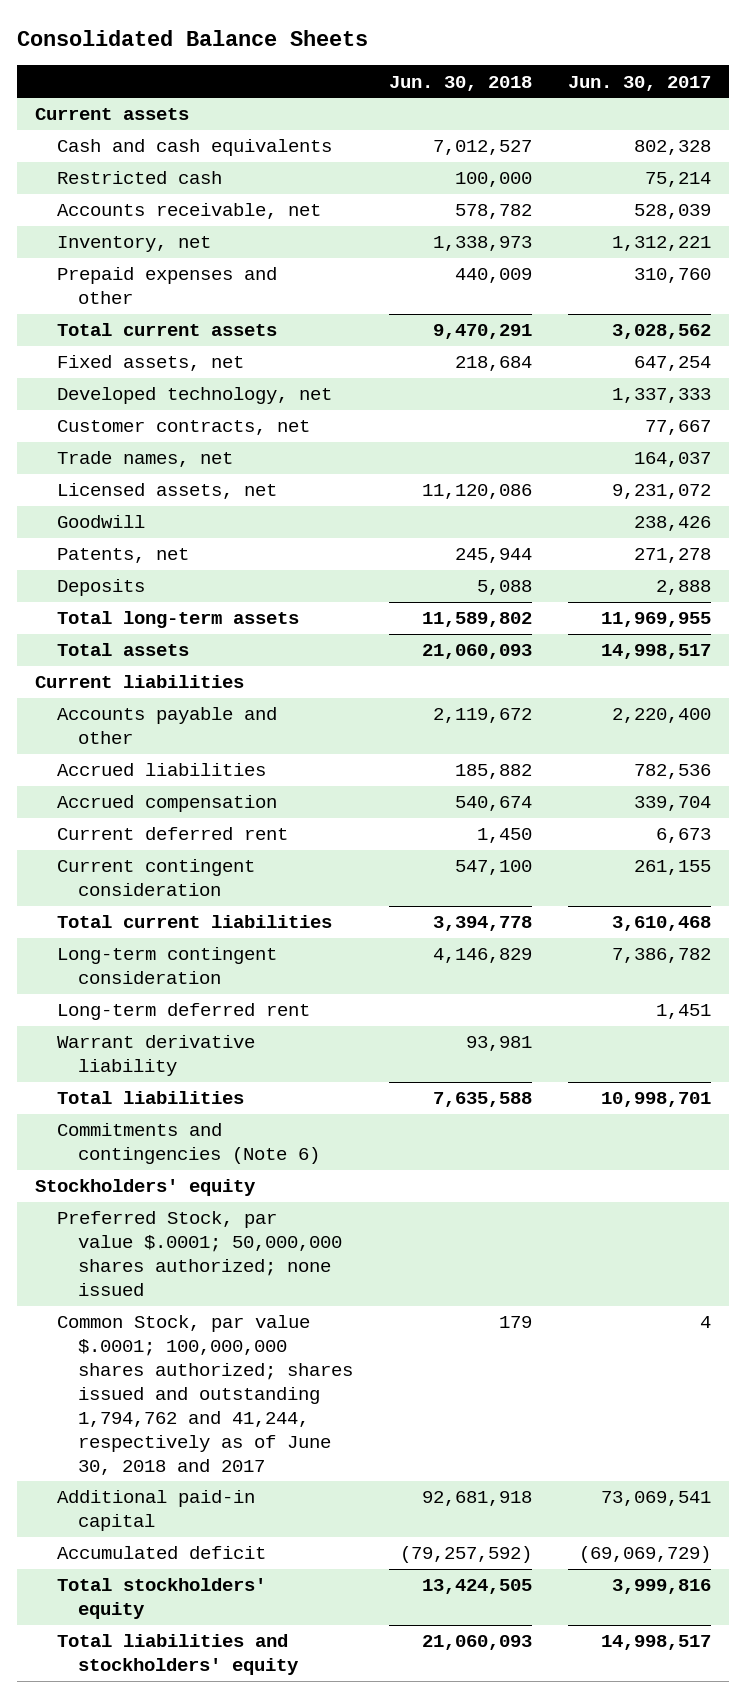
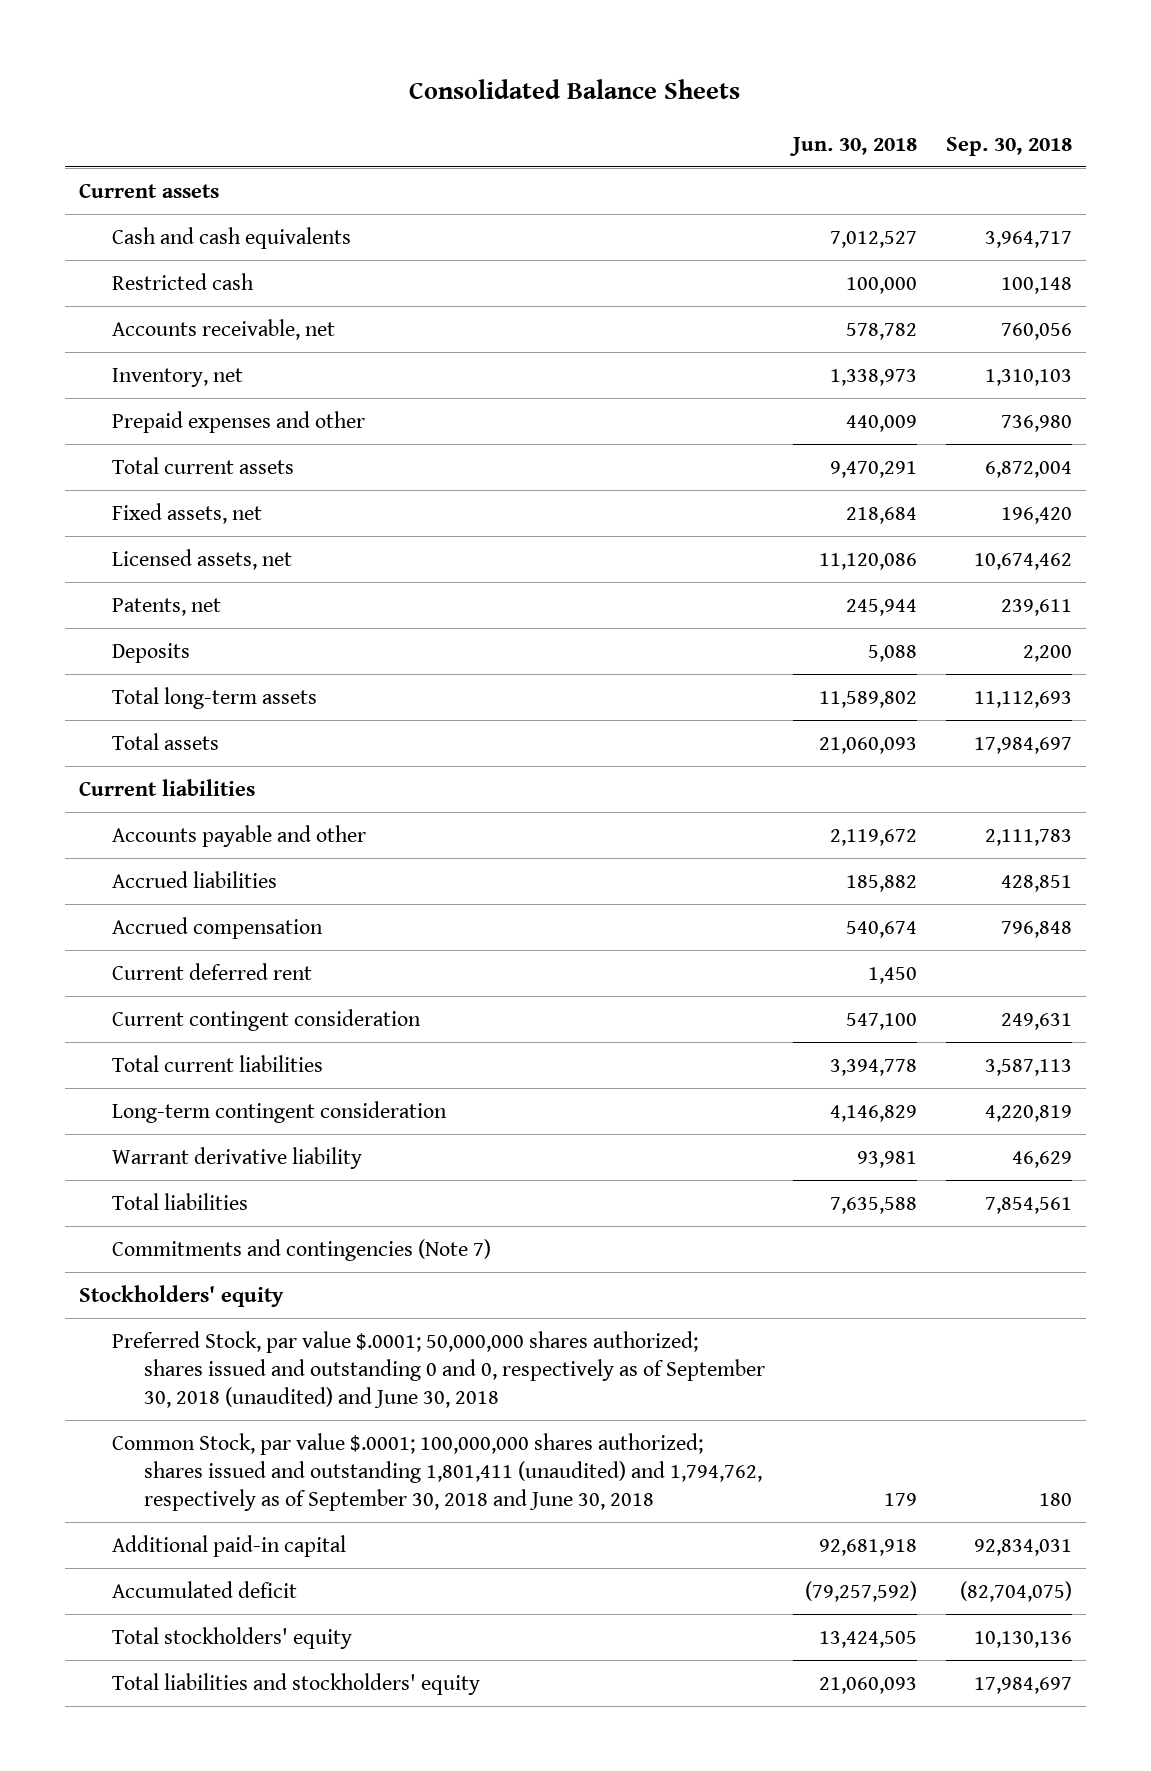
[568,75,712,91] Jun. 30, 2017 -> none
none -> [945,136,1072,156] Sep. 30, 2018
[56,387,332,405] Developed technology, net -> none
[56,420,310,436] Customer contracts, net -> none
[56,451,233,468] Trade names, net -> none
[56,515,145,529] Goodwill -> none
[56,1003,310,1021] Long-term deferred rent -> none
[56,1123,321,1165] Commitments and contingencies (Note 6) -> [111,1238,491,1261] Commitments and contingencies (Note 7)
[56,1211,343,1296] Preferred Stock, par value $.0001; 50,000,000 shares authorized; none issued -> [111,1330,765,1409] Preferred Stock, par value $.0001; 50,000,000 shares authorized; shares issued and outstanding 0 and 0, respectively as of September 30, 2018 (unaudited) and June 30, 2018
[56,1315,354,1475] Common Stock, par value $.0001; 100,000,000 shares authorized; shares issued and outstanding 1,794,762 and 41,244, respectively as of June 30, 2018 and 2017 -> [111,1432,762,1512] Common Stock, par value $.0001; 100,000,000 shares authorized; shares issued and outstanding 1,801,411 (unaudited) and 1,794,762, respectively as of September 30, 2018 and June 30, 2018

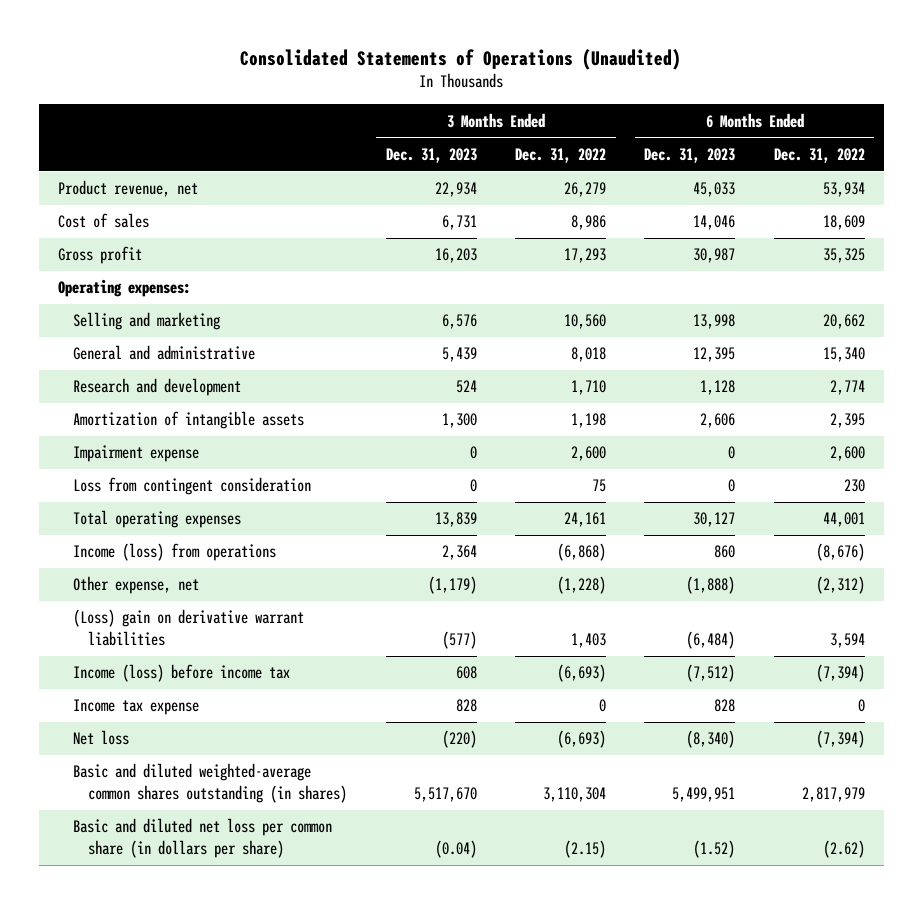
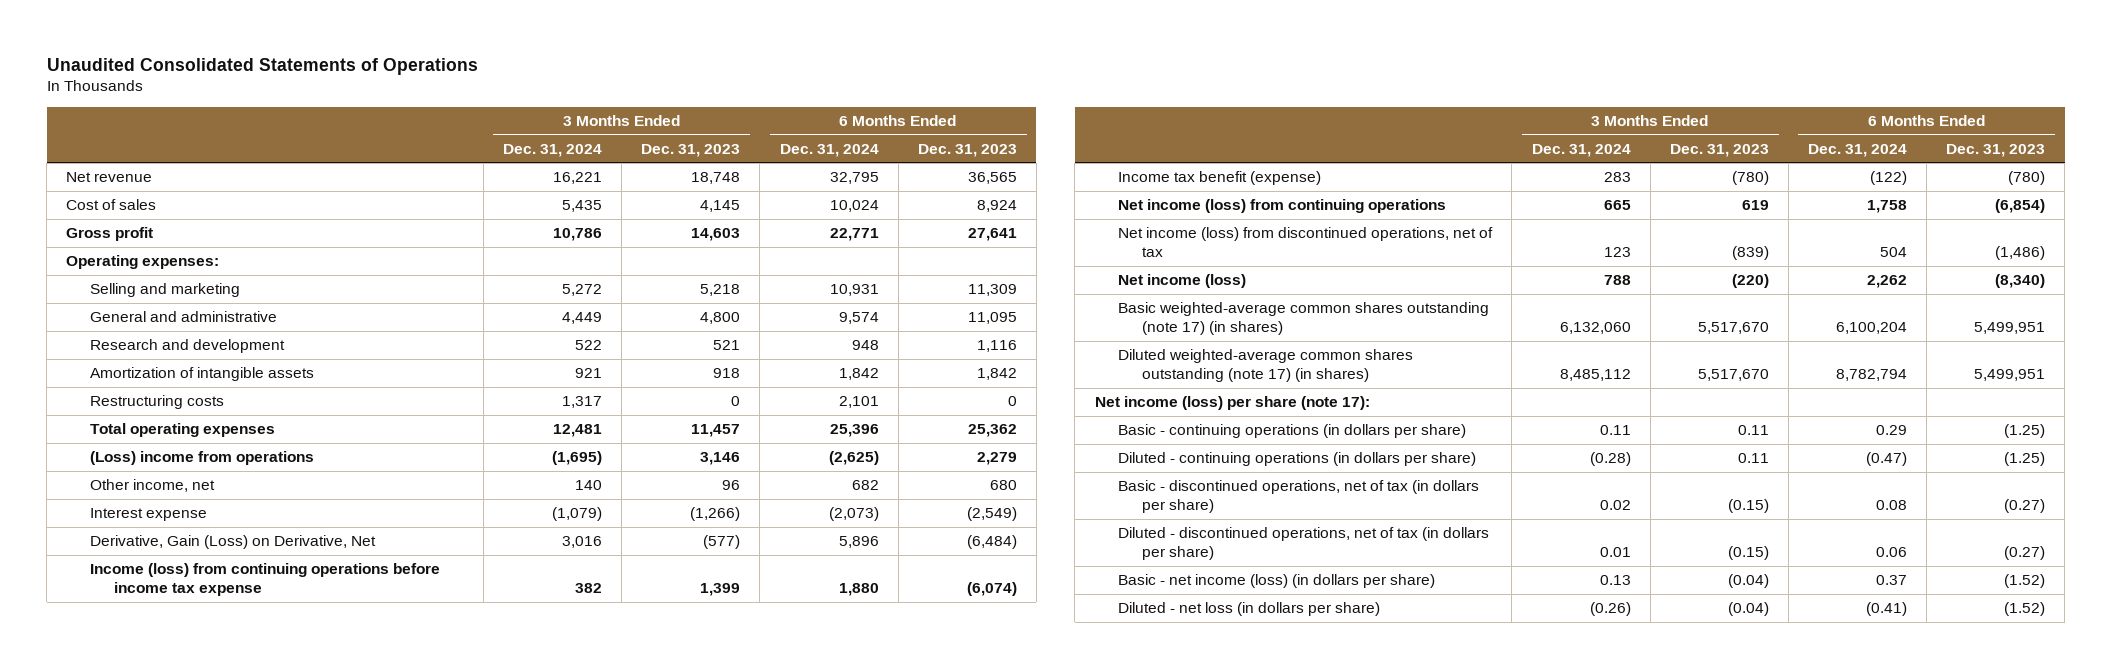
[240,48,682,70] Consolidated Statements of Operations (Unaudited) -> [46,57,478,75] Unaudited Consolidated Statements of Operations
[514,147,606,163] Dec. 31, 2022 -> none
[773,147,865,163] Dec. 31, 2022 -> none
none -> [503,143,603,157] Dec. 31, 2024
none -> [779,143,879,157] Dec. 31, 2024
[58,180,199,198] Product revenue, net -> [66,172,153,183] Net revenue
[434,182,477,198] 22,934 -> [691,172,741,185] 18,748
[693,182,736,198] 45,033 -> [967,172,1017,185] 36,565
[441,215,477,231] 6,731 -> [700,200,741,213] 4,145
[693,215,736,231] 14,046 -> [976,200,1017,213] 8,924
[434,248,477,264] 16,203 -> [691,228,741,242] 14,603
[693,248,736,264] 30,987 -> [967,228,1017,242] 27,641
[73,445,200,463] Impairment expense -> none
[73,477,312,496] Loss from contingent consideration -> none
[441,314,477,330] 6,576 -> [700,284,741,297] 5,218
[693,314,736,330] 13,998 -> [967,284,1017,297] 11,309
[441,347,477,363] 5,439 -> [700,312,741,325] 4,800
[693,347,736,363] 12,395 -> [967,312,1017,325] 11,095
[455,380,477,394] 524 -> [713,340,741,351] 521
[700,380,736,396] 1,128 -> [976,340,1017,353] 1,116
[441,413,477,429] 1,300 -> [713,368,741,379] 918
[700,413,736,429] 2,606 -> [976,368,1017,381] 1,842
none -> [89,395,224,410] Restructuring costs
[434,512,477,528] 13,839 -> [691,424,741,438] 11,457
[693,512,736,528] 30,127 -> [967,424,1017,438] 25,362
[73,543,277,562] Income (loss) from operations -> [89,451,314,466] (Loss) income from operations
[441,545,477,561] 2,364 -> [700,452,741,466] 3,146
[714,545,736,559] 860 -> [976,452,1017,466] 2,279
[73,576,200,595] Other expense, net -> [89,479,215,493] Other income, net
[427,576,477,595] (1,179) -> [722,480,741,491] 96
[686,576,736,595] (1,888) -> [989,480,1017,491] 680
none -> [89,508,207,522] Interest expense
[73,609,305,647] (Loss) gain on derivative warrant liabilities -> [89,535,376,550] Derivative, Gain (Loss) on Derivative, Net
[73,664,291,683] Income (loss) before income tax -> [89,563,440,597] Income (loss) from continuing operations before income tax expense
[455,666,477,680] 608 -> [700,583,741,597] 1,399
[686,664,736,683] (7,512) -> [966,582,1017,597] (6,074)
[73,699,200,716] Income tax expense -> [1118,171,1322,186] Income tax benefit (expense)
[455,699,477,713] 828 -> [1731,171,1769,186] (780)
[714,699,736,713] 828 -> [2008,171,2046,186] (780)
none -> [1118,199,1447,214] Net income (loss) from continuing operations
none -> [1118,227,1494,258] Net income (loss) from discontinued operations, net of tax
[73,730,130,746] Net loss -> [1118,274,1247,289] Net income (loss)
[73,763,348,804] Basic and diluted weighted-average common shares outstanding (in shares) -> [1118,302,1490,336] Basic weighted-average common shares outstanding (note 17) (in shares)
none -> [1118,349,1414,383] Diluted weighted-average common shares outstanding (note 17) (in shares)
none -> [1094,396,1370,411] Net income (loss) per share (note 17):
none -> [1118,424,1467,439] Basic - continuing operations (in dollars per share)
none -> [1118,452,1477,467] Diluted - continuing operations (in dollars per share)
none -> [1118,480,1480,514] Basic - discontinued operations, net of tax (in dollars per share)
none -> [1118,527,1490,561] Diluted - discontinued operations, net of tax (in dollars per share)
[73,818,333,859] Basic and diluted net loss per common share (in dollars per share) -> [1118,574,1436,589] Basic - net income (loss) (in dollars per share)
none -> [1118,602,1381,617] Diluted - net loss (in dollars per share)

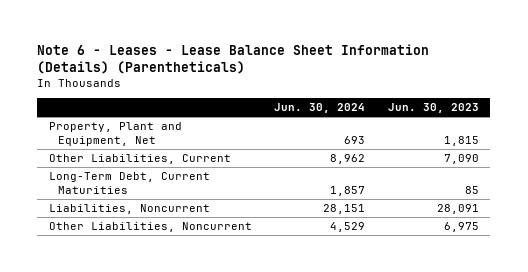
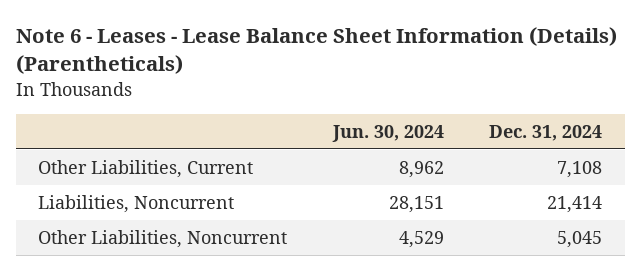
[387,103,479,114] Jun. 30, 2023 -> none
none -> [489,124,603,141] Dec. 31, 2024
[48,122,182,146] Property, Plant and Equipment, Net -> none
[48,172,210,194] Long-Term Debt, Current Maturities -> none

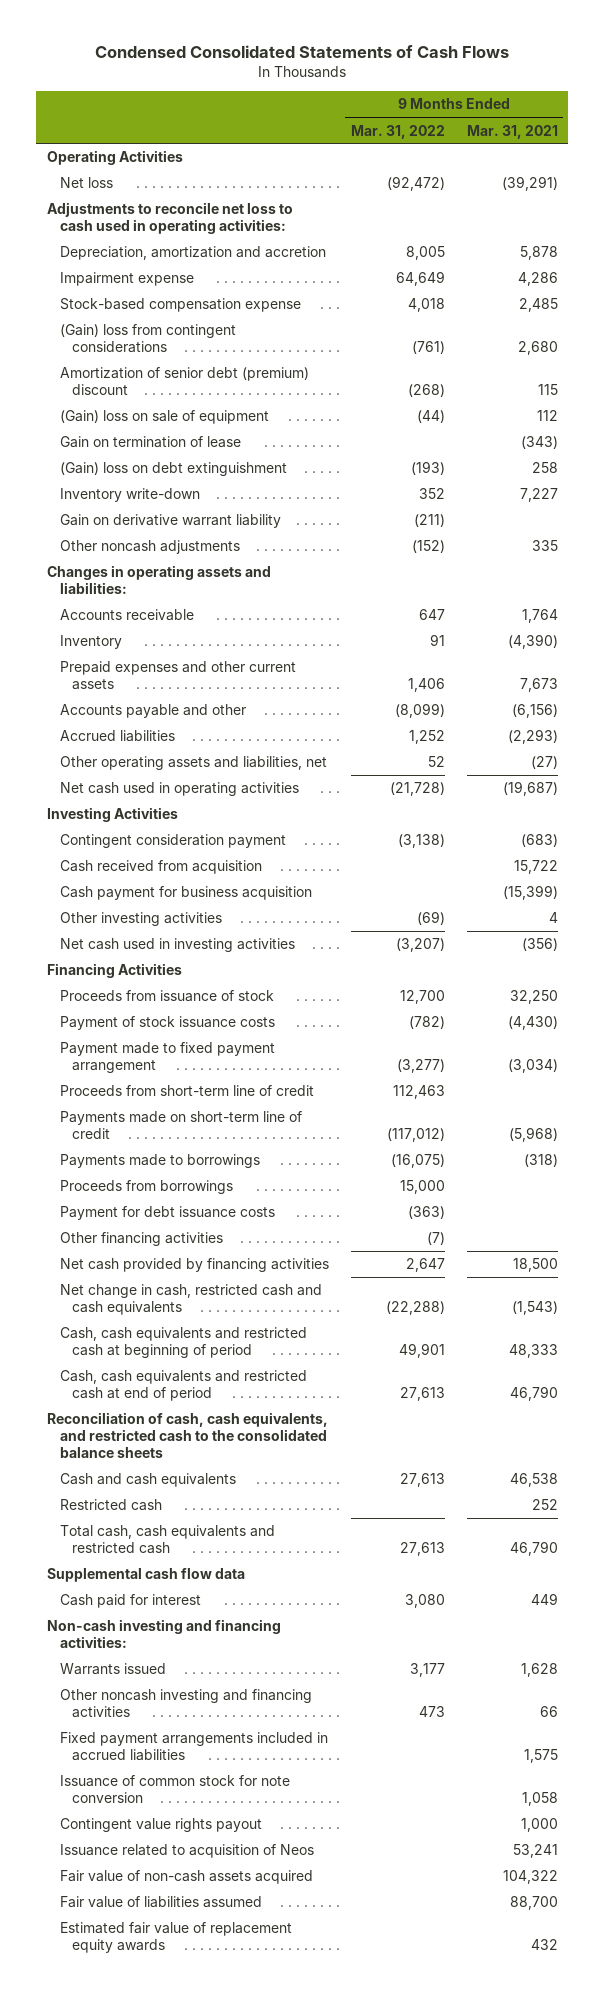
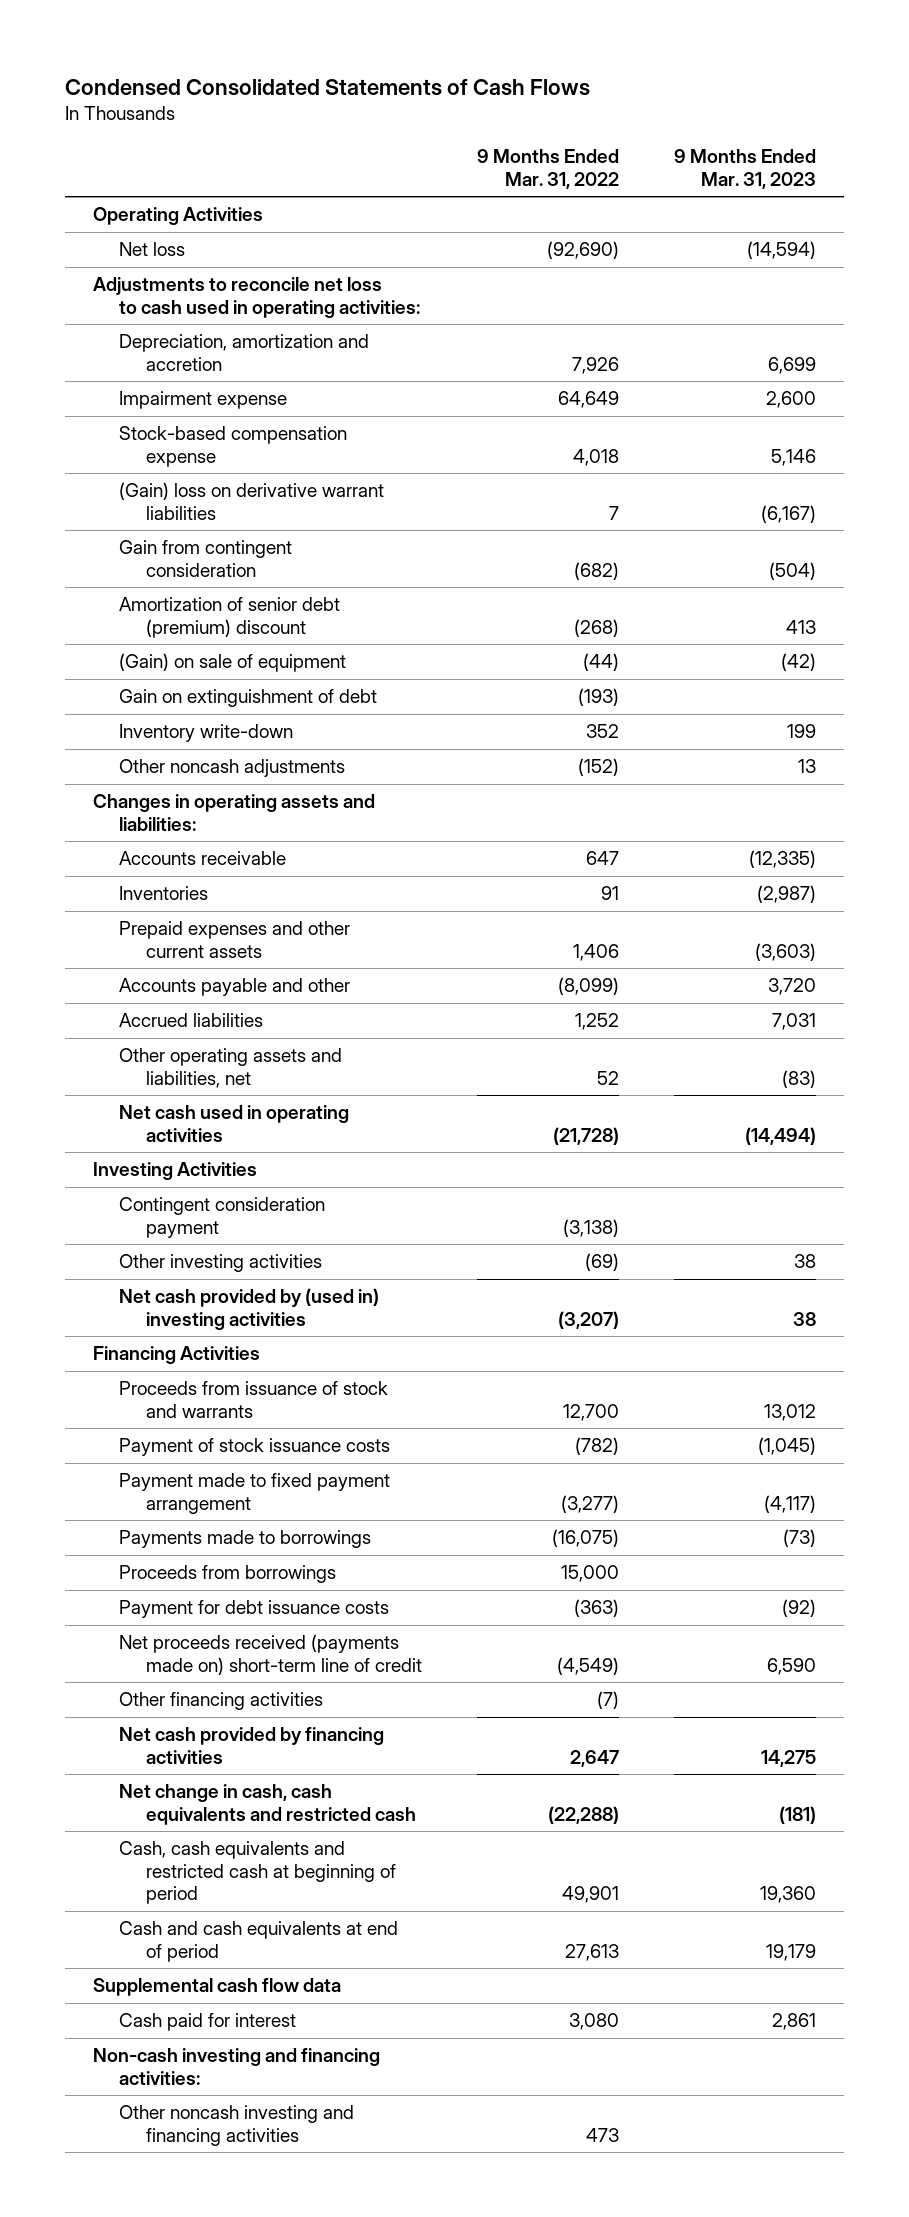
[466,124,558,139] Mar. 31, 2021 -> none
none -> [674,149,817,189] 9 Months Ended Mar. 31, 2023
[386,176,445,192] (92,472) -> [546,241,619,260] (92,690)
[405,246,445,261] 8,005 -> [571,356,619,374] 7,926
none -> [119,482,385,520] (Gain) loss on derivative warrant liabilities
[59,324,236,354] (Gain) loss from contingent considerations -> [119,540,293,577] Gain from contingent consideration
[411,341,445,355] (761) -> [573,561,619,580] (682)
[59,436,241,449] Gain on termination of lease -> none
[59,410,269,425] (Gain) loss on sale of equipment -> [119,653,347,673] (Gain) on sale of equipment
[59,462,287,477] (Gain) loss on debt extinguishment -> [119,689,378,708] Gain on extinguishment of debt
[59,514,281,529] Gain on derivative warrant liability -> none
[59,635,122,650] Inventory -> [119,886,209,901] Inventories
[59,860,262,875] Cash received from acquisition -> none
[59,886,312,901] Cash payment for business acquisition -> none
[59,938,295,953] Net cash used in investing activities -> [119,1288,380,1330] Net cash provided by (used in) investing activities
[59,990,274,1003] Proceeds from issuance of stock -> [119,1381,389,1418] Proceeds from issuance of stock and warrants
[59,1085,314,1097] Proceeds from short-term line of credit -> none
[59,1111,302,1140] Payments made on short-term line of credit -> none
none -> [119,1634,422,1675] Net proceeds received (payments made on) short-term line of credit
[59,1284,322,1316] Net change in cash, restricted cash and cash equivalents -> [119,1784,416,1825] Net change in cash, cash equivalents and restricted cash
[47,1412,329,1459] Reconciliation of cash, cash equivalents, and restricted cash to the consolidated balance sheets -> none
[59,1473,236,1488] Cash and cash equivalents -> none
[59,1499,162,1512] Restricted cash -> none
[59,1525,275,1555] Total cash, cash equivalents and restricted cash -> none
[59,1370,307,1402] Cash, cash equivalents and restricted cash at end of period -> [119,1921,399,1962] Cash and cash equivalents at end of period
[59,1663,166,1676] Warrants issued -> none
[59,1732,328,1762] Fixed payment arrangements included in accrued liabilities -> none
[59,1775,290,1804] Issuance of common stock for note conversion -> none
[59,1818,262,1833] Contingent value rights payout -> none
[59,1844,314,1859] Issuance related to acquisition of Neos -> none
[59,1870,313,1885] Fair value of non-cash assets acquired -> none
[59,1896,262,1909] Fair value of liabilities assumed -> none
[59,1922,292,1954] Estimated fair value of replacement equity awards -> none

